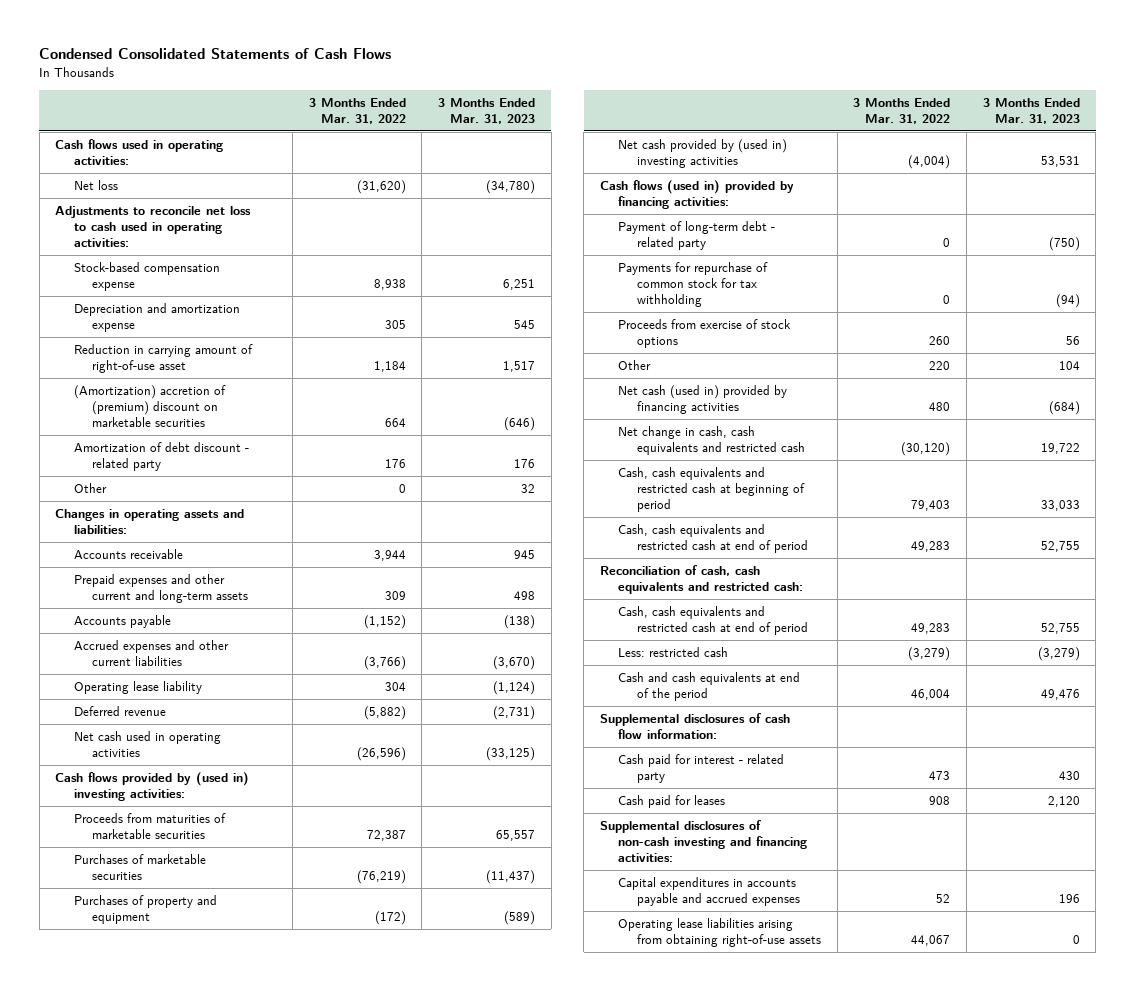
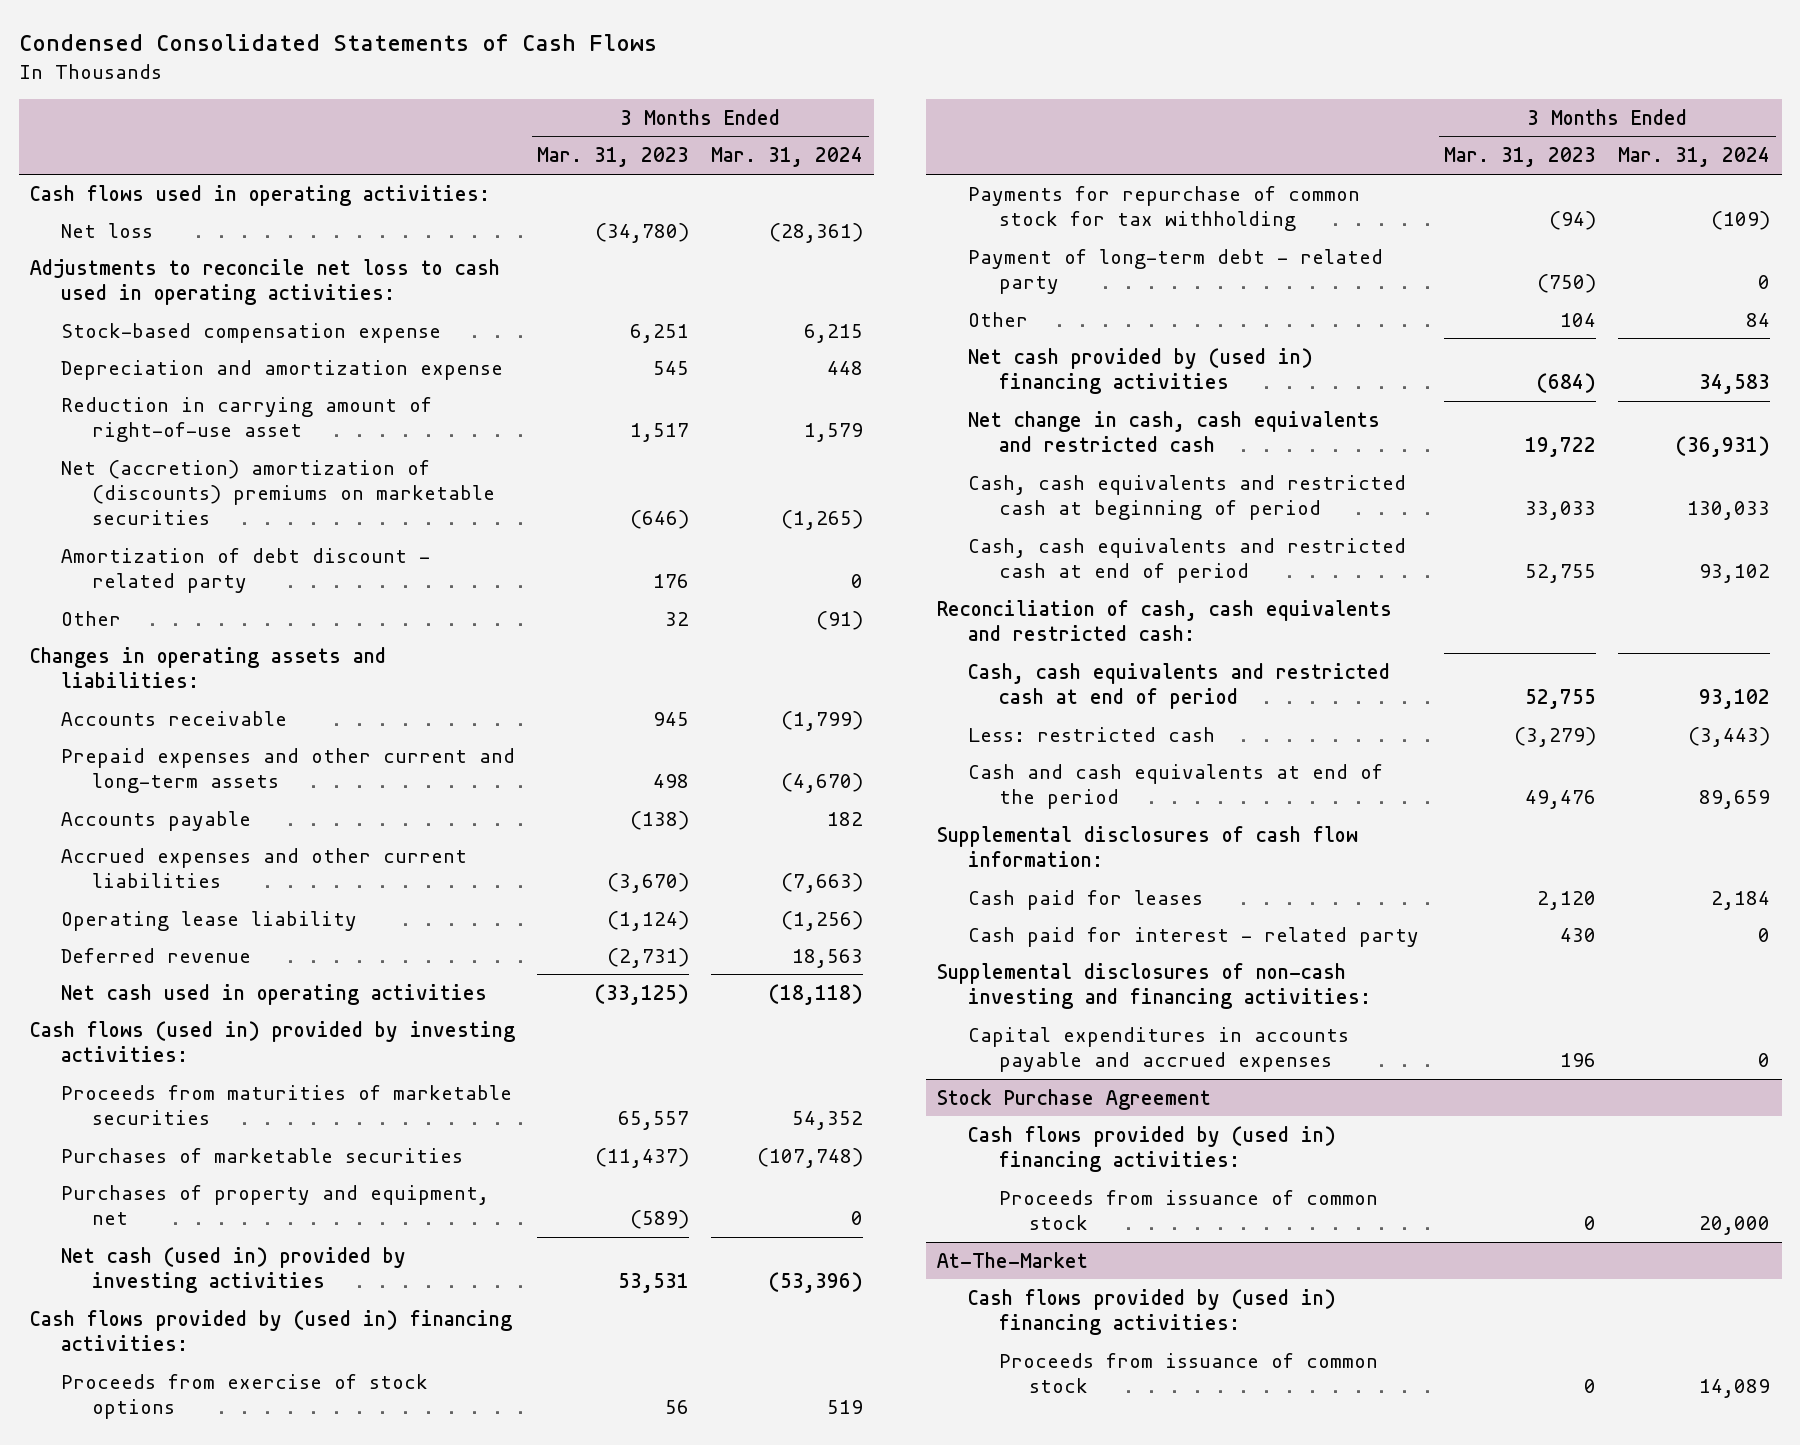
[308,97,406,124] 3 Months Ended Mar. 31, 2022 -> none
none -> [711,147,864,168] Mar. 31, 2024
[73,385,226,427] (Amortization) accretion of (premium) discount on marketable securities -> [60,459,495,526] Net (accretion) amortization of (discounts) premiums on marketable securities
[55,772,250,801] Cash flows provided by (used in) investing activities: -> [29,1020,515,1063] Cash flows (used in) provided by investing activities:
[73,895,217,924] Purchases of property and equipment -> [60,1184,489,1226] Purchases of property and equipment, net
[618,139,788,168] Net cash provided by (used in) investing activities -> [60,1246,406,1294] Net cash (used in) provided by investing activities
[600,180,795,209] Cash flows (used in) provided by financing activities: -> [29,1309,512,1352] Cash flows provided by (used in) financing activities:
[618,262,769,307] Payments for repurchase of common stock for tax withholding -> [967,185,1360,232] Payments for repurchase of common stock for tax withholding
[618,221,776,250] Payment of long-term debt - related party -> [967,248,1383,295] Payment of long-term debt - related party
[618,385,788,414] Net cash (used in) provided by financing activities -> [967,347,1313,395] Net cash provided by (used in) financing activities
[618,754,785,783] Cash paid for interest - related party -> [967,926,1419,947] Cash paid for interest - related party
[618,918,821,947] Operating lease liabilities arising from obtaining right-of-use assets -> none
none -> [937,1088,1212,1110] Stock Purchase Agreement
none -> [967,1125,1336,1173] Cash flows provided by (used in) financing activities:
none -> [998,1189,1378,1231] Proceeds from issuance of common stock
none -> [937,1251,1089,1268] At-The-Market
none -> [967,1288,1336,1336] Cash flows provided by (used in) financing activities:
none -> [998,1352,1378,1394] Proceeds from issuance of common stock

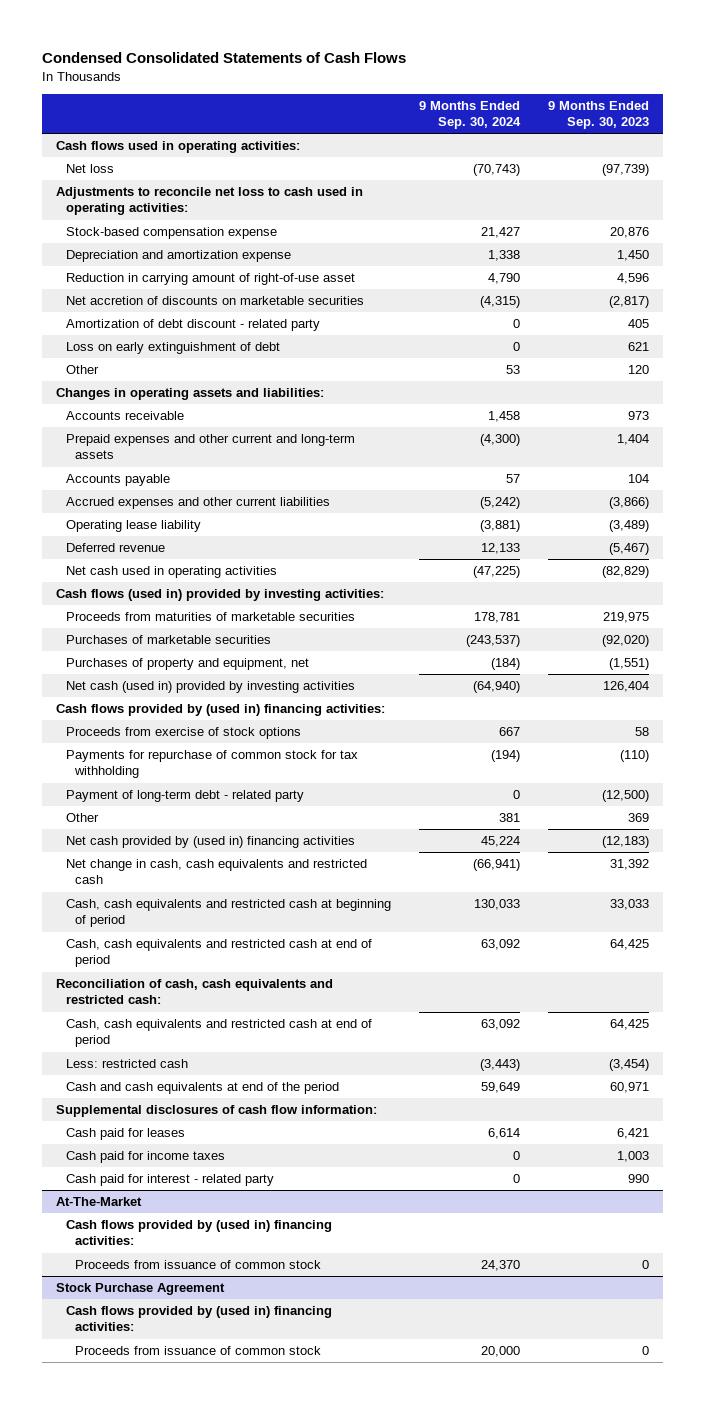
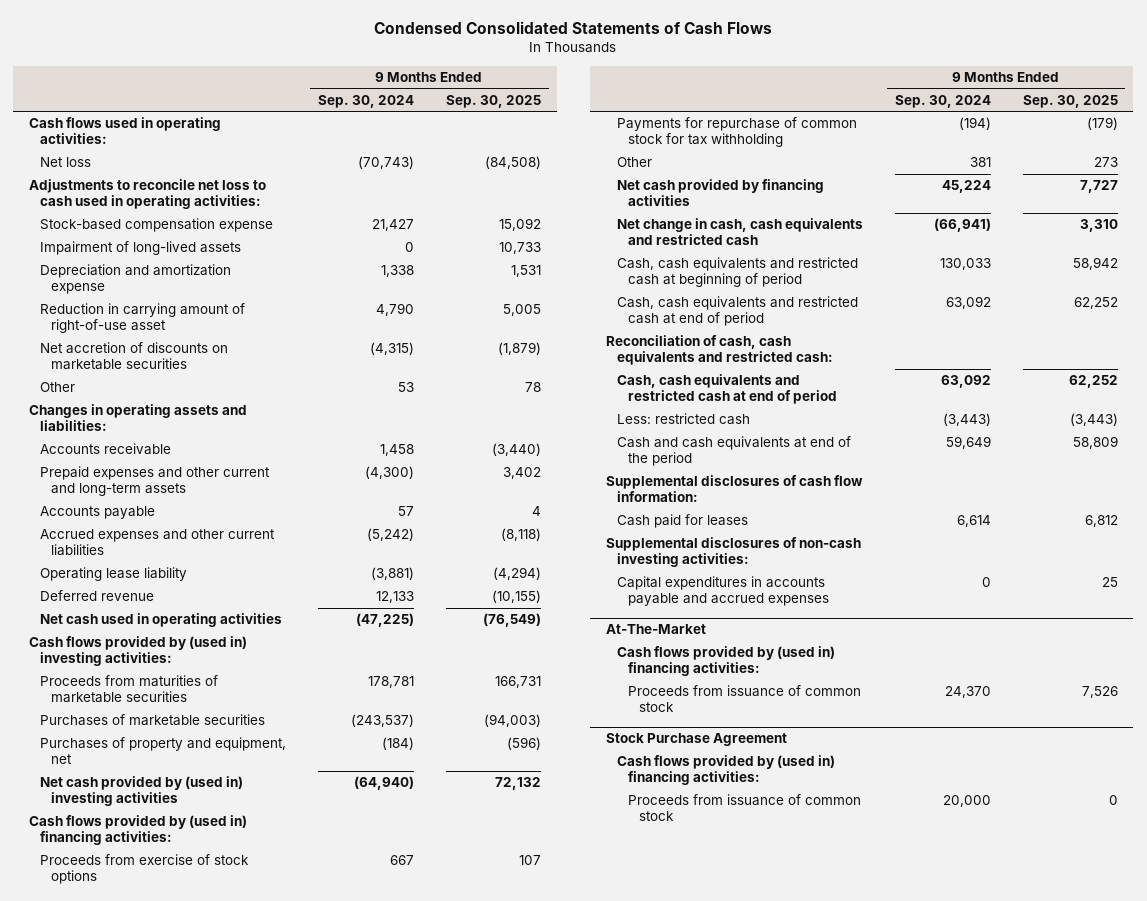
[547,100,649,130] 9 Months Ended Sep. 30, 2023 -> none
none -> [445,94,541,108] Sep. 30, 2025
none -> [40,241,242,256] Impairment of long-lived assets
[65,319,320,332] Amortization of debt discount - related party -> none
[65,342,280,355] Loss on early extinguishment of debt -> none
[56,589,385,602] Cash flows (used in) provided by investing activities: -> [29,636,248,667] Cash flows provided by (used in) investing activities:
[65,681,355,694] Net cash (used in) provided by investing activities -> [40,776,244,807] Net cash provided by (used in) investing activities
[65,790,304,803] Payment of long-term debt - related party -> none
[65,836,355,849] Net cash provided by (used in) financing activities -> [617,179,825,207] Net cash provided by financing activities
[65,1151,225,1164] Cash paid for income taxes -> none
[65,1174,274,1187] Cash paid for interest - related party -> none
none -> [605,537,861,568] Supplemental disclosures of non-cash investing activities:
none -> [617,576,830,607] Capital expenditures in accounts payable and accrued expenses

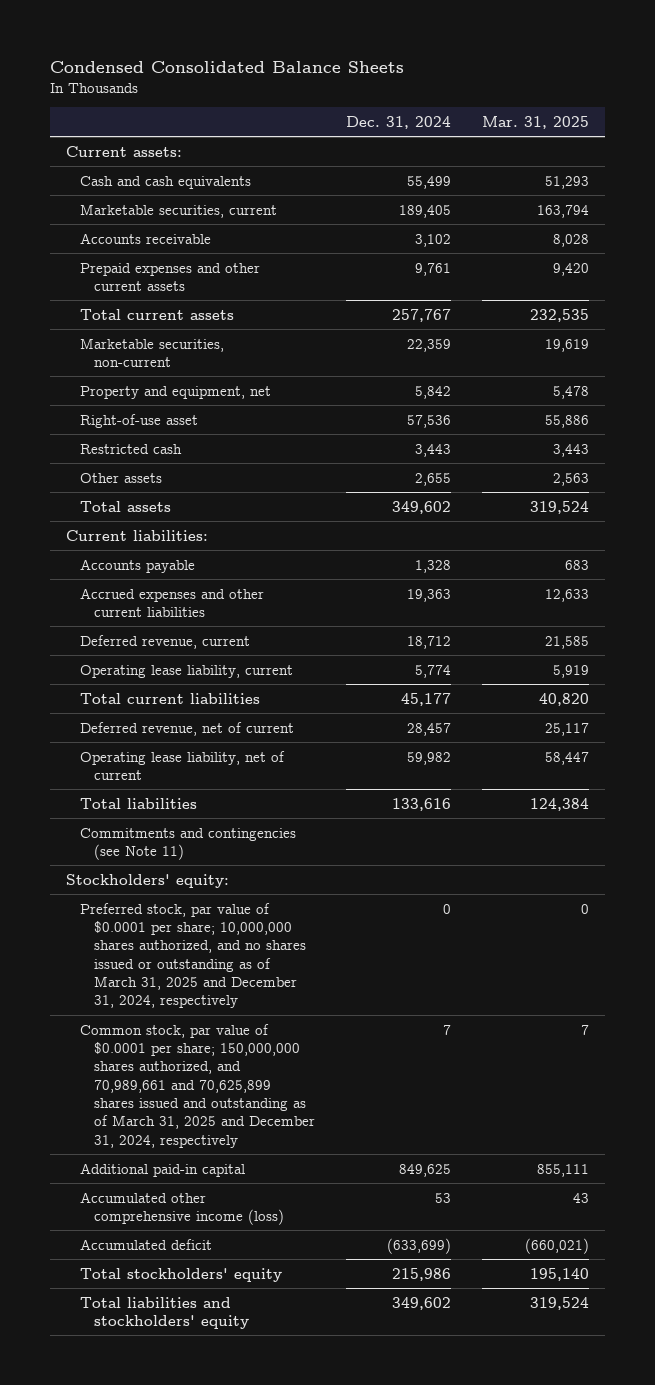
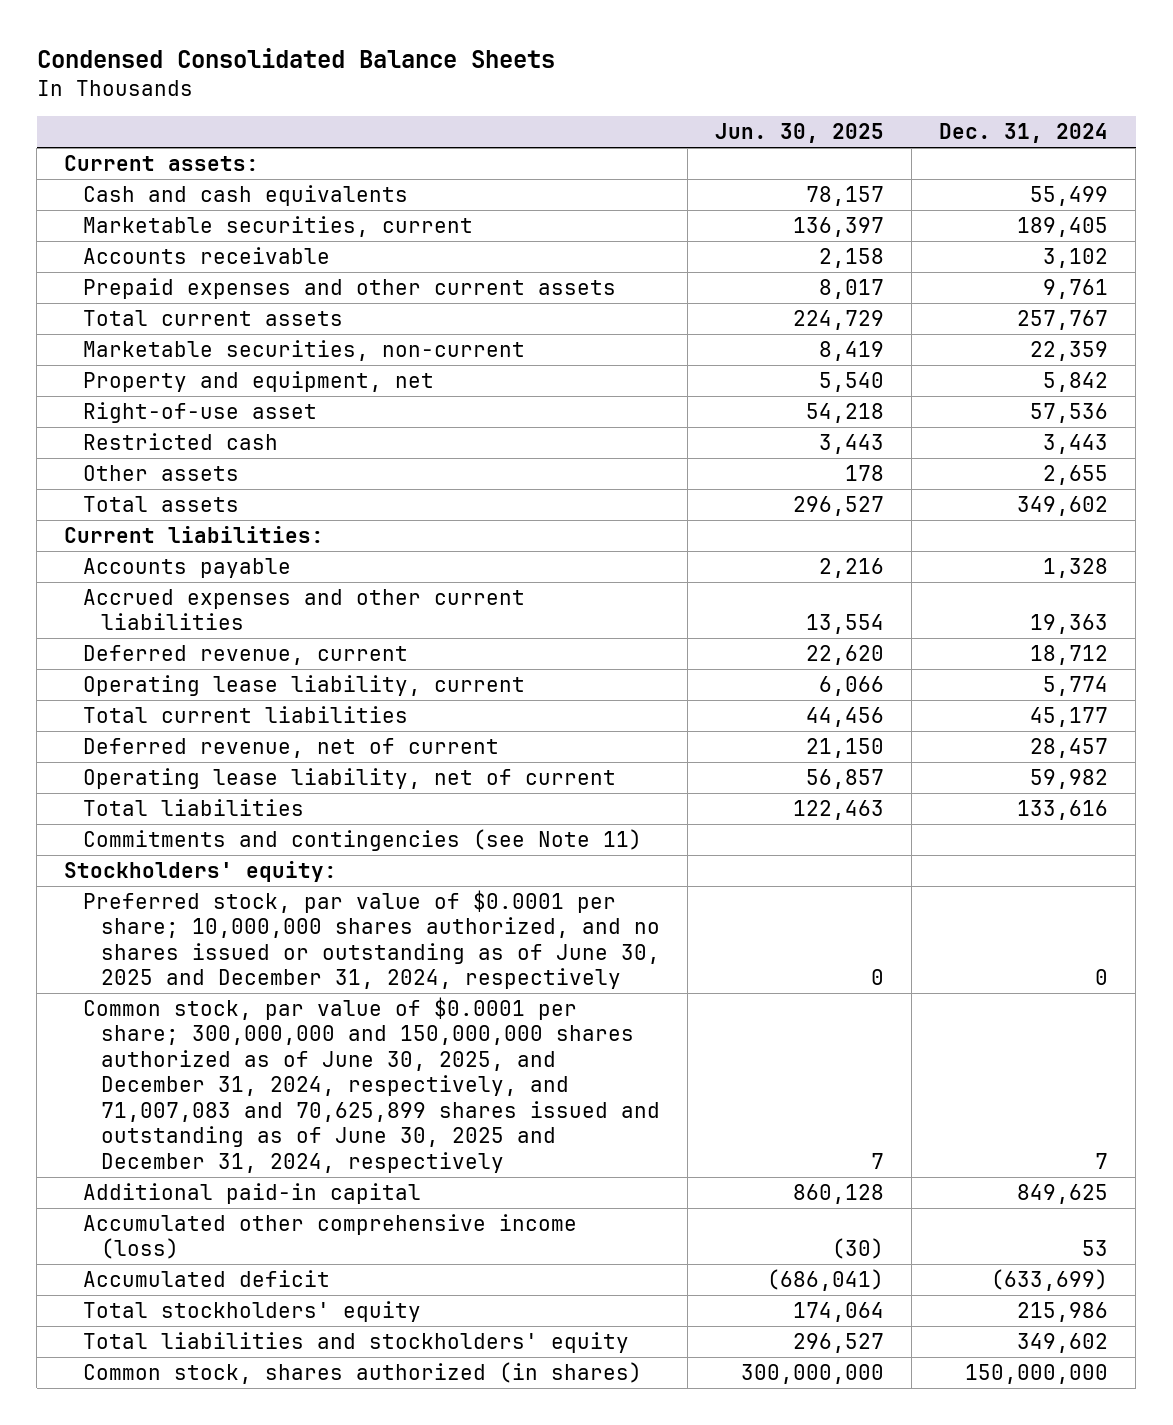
[482,116,590,130] Mar. 31, 2025 -> none
none -> [715,122,885,143] Jun. 30, 2025
[79,902,306,1009] Preferred stock, par value of $0.0001 per share; 10,000,000 shares authorized, and no shares issued or outstanding as of March 31, 2025 and December 31, 2024, respectively -> [82,889,661,990] Preferred stock, par value of $0.0001 per share; 10,000,000 shares authorized, and no shares issued or outstanding as of June 30, 2025 and December 31, 2024, respectively
[79,1023,315,1148] Common stock, par value of $0.0001 per share; 150,000,000 shares authorized, and 70,989,661 and 70,625,899 shares issued and outstanding as of March 31, 2025 and December 31, 2024, respectively -> [82,996,661,1173] Common stock, par value of $0.0001 per share; 300,000,000 and 150,000,000 shares authorized as of June 30, 2025, and December 31, 2024, respectively, and 71,007,083 and 70,625,899 shares issued and outstanding as of June 30, 2025 and December 31, 2024, respectively
none -> [82,1361,642,1384] Common stock, shares authorized (in shares)

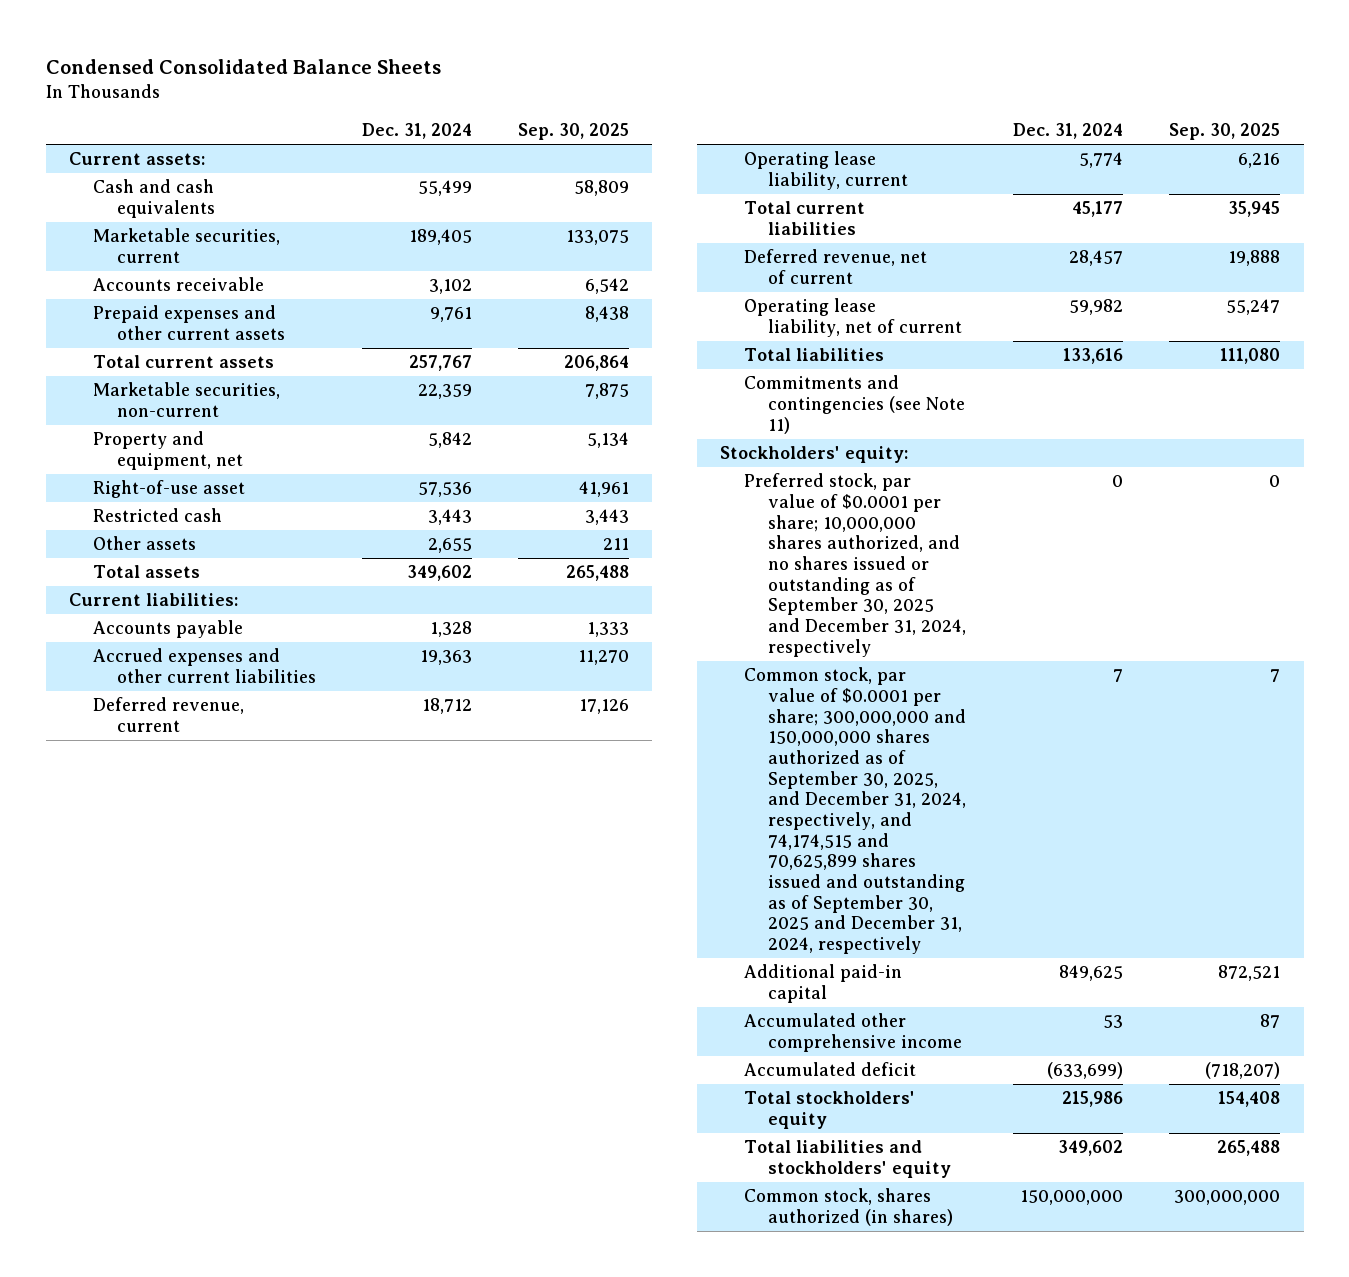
[715,122,885,143] Jun. 30, 2025 -> none
none -> [518,123,630,141] Sep. 30, 2025
[82,889,661,990] Preferred stock, par value of $0.0001 per share; 10,000,000 shares authorized, and no shares issued or outstanding as of June 30, 2025 and December 31, 2024, respectively -> [744,473,967,657] Preferred stock, par value of $0.0001 per share; 10,000,000 shares authorized, and no shares issued or outstanding as of September 30, 2025 and December 31, 2024, respectively
[82,996,661,1173] Common stock, par value of $0.0001 per share; 300,000,000 and 150,000,000 shares authorized as of June 30, 2025, and December 31, 2024, respectively, and 71,007,083 and 70,625,899 shares issued and outstanding as of June 30, 2025 and December 31, 2024, respectively -> [744,667,967,955] Common stock, par value of $0.0001 per share; 300,000,000 and 150,000,000 shares authorized as of September 30, 2025, and December 31, 2024, respectively, and 74,174,515 and 70,625,899 shares issued and outstanding as of September 30, 2025 and December 31, 2024, respectively
[82,1213,577,1260] Accumulated other comprehensive income (loss) -> [744,1013,963,1052] Accumulated other comprehensive income

